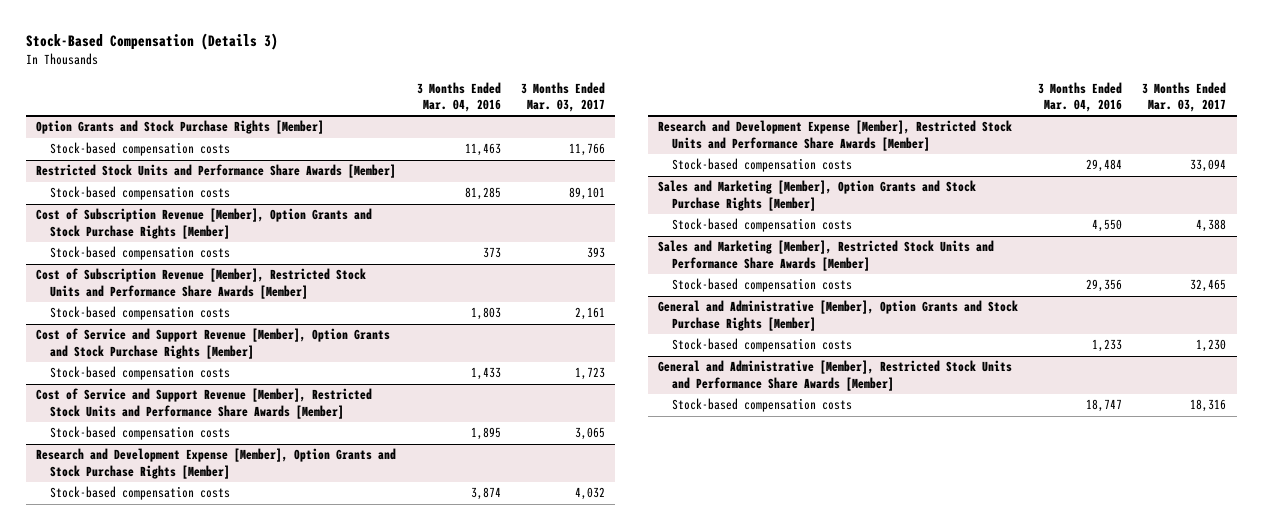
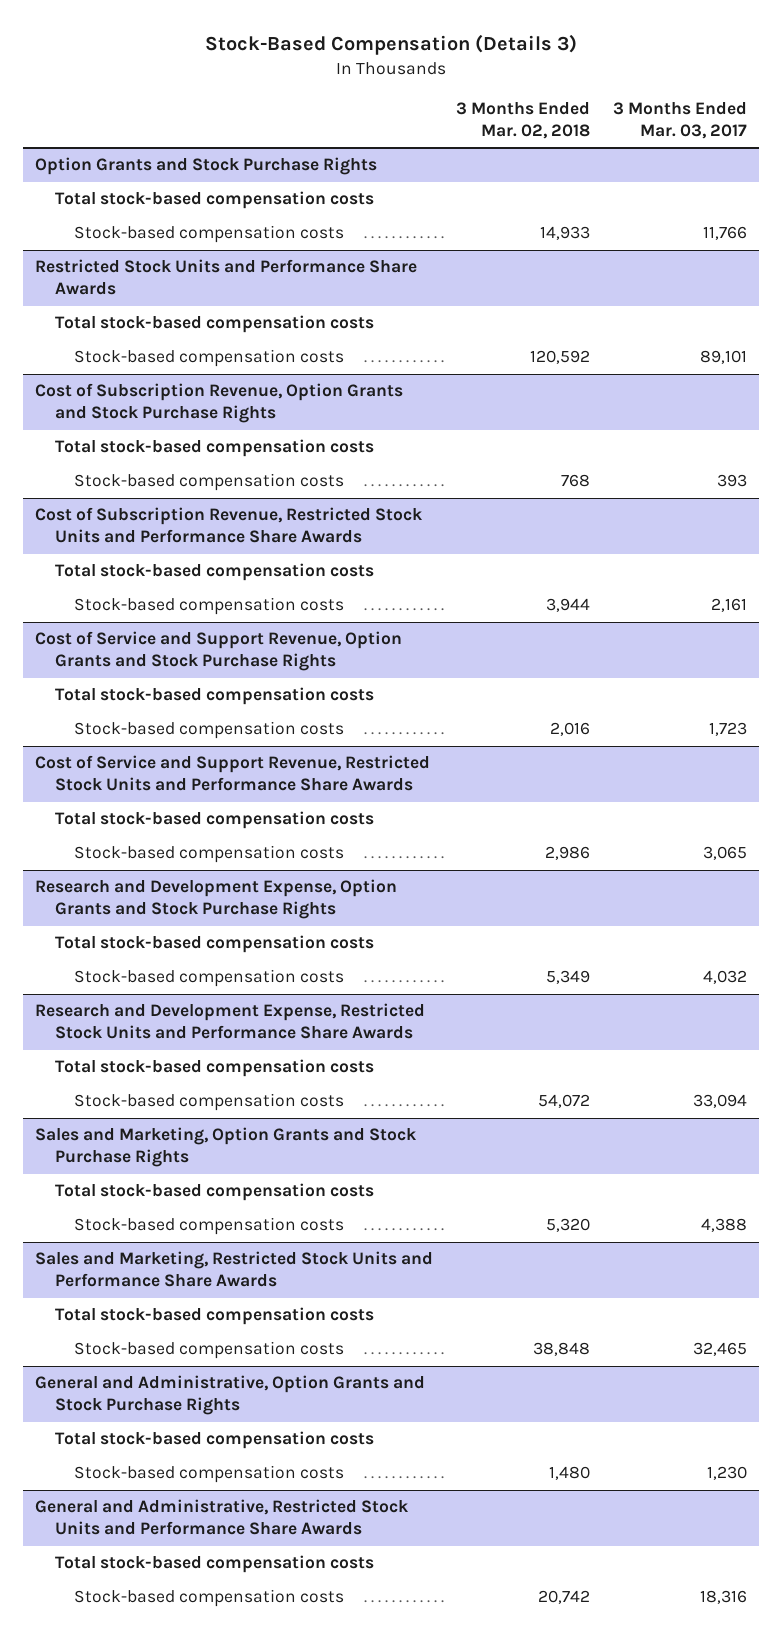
[416,81,501,112] 3 Months Ended Mar. 04, 2016 -> none
none -> [455,101,590,139] 3 Months Ended Mar. 02, 2018
[36,120,325,135] Option Grants and Stock Purchase Rights [Member] -> [34,157,377,176] Option Grants and Stock Purchase Rights
none -> [54,191,374,210] Total stock-based compensation costs
[36,164,397,179] Restricted Stock Units and Performance Share Awards [Member] -> [34,259,417,296] Restricted Stock Units and Performance Share Awards
none -> [54,315,374,334] Total stock-based compensation costs
[36,208,373,239] Cost of Subscription Revenue [Member], Option Grants and Stock Purchase Rights [Member] -> [34,383,403,424] Cost of Subscription Revenue, Option Grants and Stock Purchase Rights
none -> [54,439,374,458] Total stock-based compensation costs
[36,268,367,299] Cost of Subscription Revenue [Member], Restricted Stock Units and Performance Share Awards [Member] -> [34,507,423,544] Cost of Subscription Revenue, Restricted Stock Units and Performance Share Awards
none -> [54,563,374,582] Total stock-based compensation costs
[36,328,391,359] Cost of Service and Support Revenue [Member], Option Grants and Stock Purchase Rights [Member] -> [34,631,402,672] Cost of Service and Support Revenue, Option Grants and Stock Purchase Rights
none -> [54,687,374,706] Total stock-based compensation costs
[36,388,373,419] Cost of Service and Support Revenue [Member], Restricted Stock Units and Performance Share Awards [Member] -> [34,755,430,792] Cost of Service and Support Revenue, Restricted Stock Units and Performance Share Awards
none -> [54,811,374,830] Total stock-based compensation costs
[36,448,397,479] Research and Development Expense [Member], Option Grants and Stock Purchase Rights [Member] -> [34,879,397,920] Research and Development Expense, Option Grants and Stock Purchase Rights
none -> [54,935,374,954] Total stock-based compensation costs
[657,120,1012,151] Research and Development Expense [Member], Restricted Stock Units and Performance Share Awards [Member] -> [34,1003,425,1040] Research and Development Expense, Restricted Stock Units and Performance Share Awards
none -> [54,1059,374,1078] Total stock-based compensation costs
[657,180,976,211] Sales and Marketing [Member], Option Grants and Stock Purchase Rights [Member] -> [34,1127,417,1168] Sales and Marketing, Option Grants and Stock Purchase Rights
none -> [54,1183,374,1202] Total stock-based compensation costs
[657,240,994,271] Sales and Marketing [Member], Restricted Stock Units and Performance Share Awards [Member] -> [34,1251,433,1288] Sales and Marketing, Restricted Stock Units and Performance Share Awards
none -> [54,1307,374,1326] Total stock-based compensation costs
[657,300,1018,331] General and Administrative [Member], Option Grants and Stock Purchase Rights [Member] -> [34,1375,425,1416] General and Administrative, Option Grants and Stock Purchase Rights
none -> [54,1431,374,1450] Total stock-based compensation costs
[657,360,1012,391] General and Administrative [Member], Restricted Stock Units and Performance Share Awards [Member] -> [34,1499,409,1536] General and Administrative, Restricted Stock Units and Performance Share Awards
none -> [54,1555,374,1574] Total stock-based compensation costs

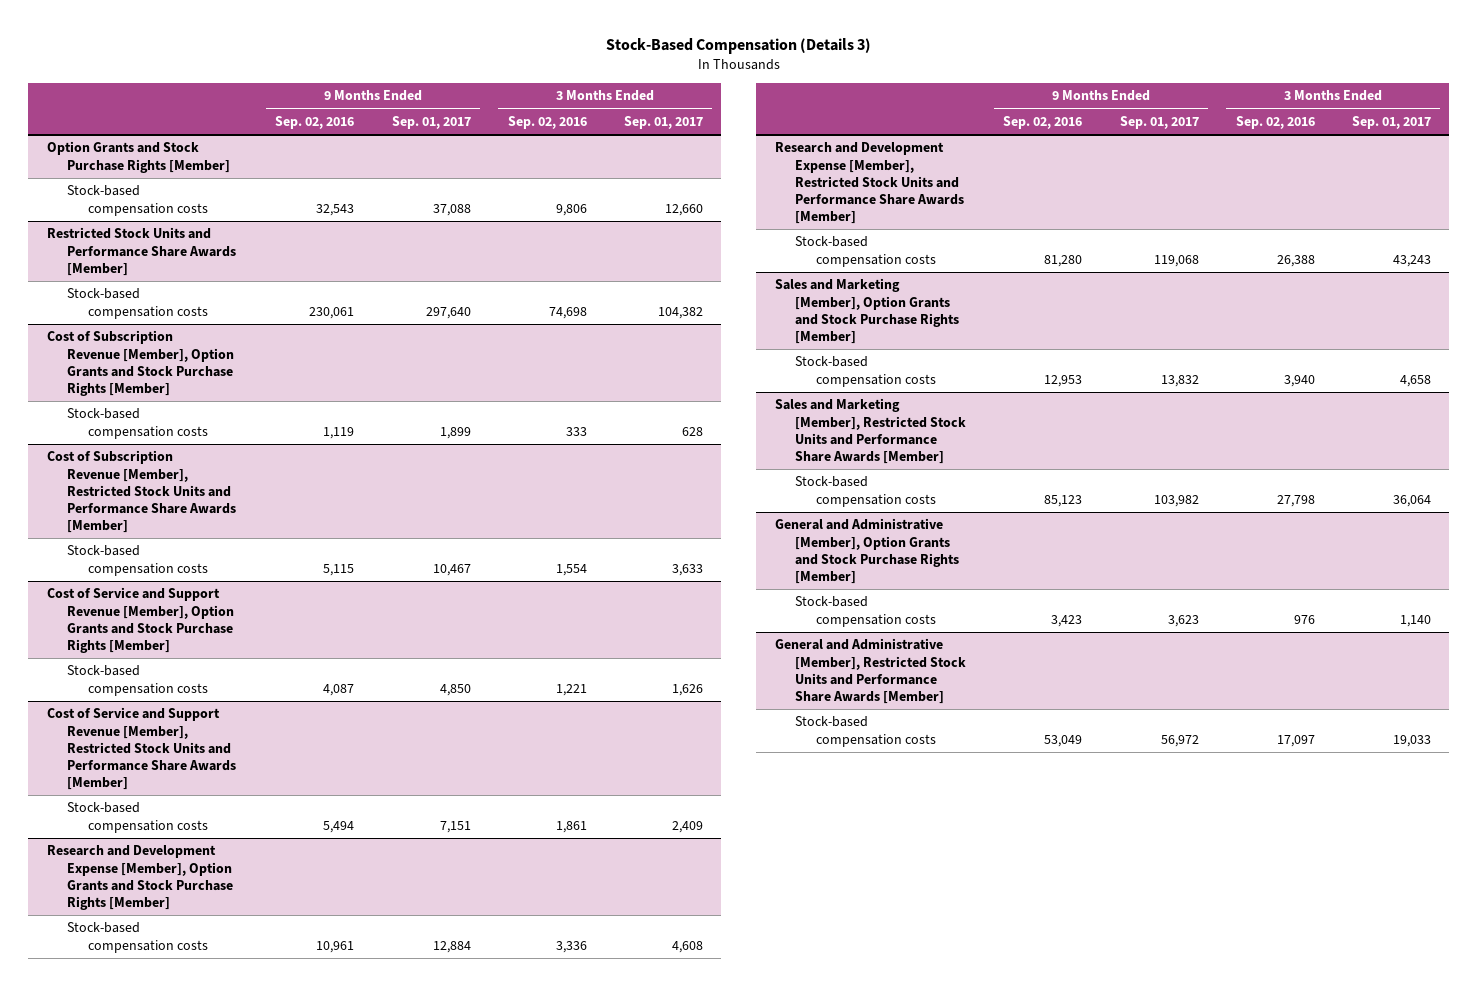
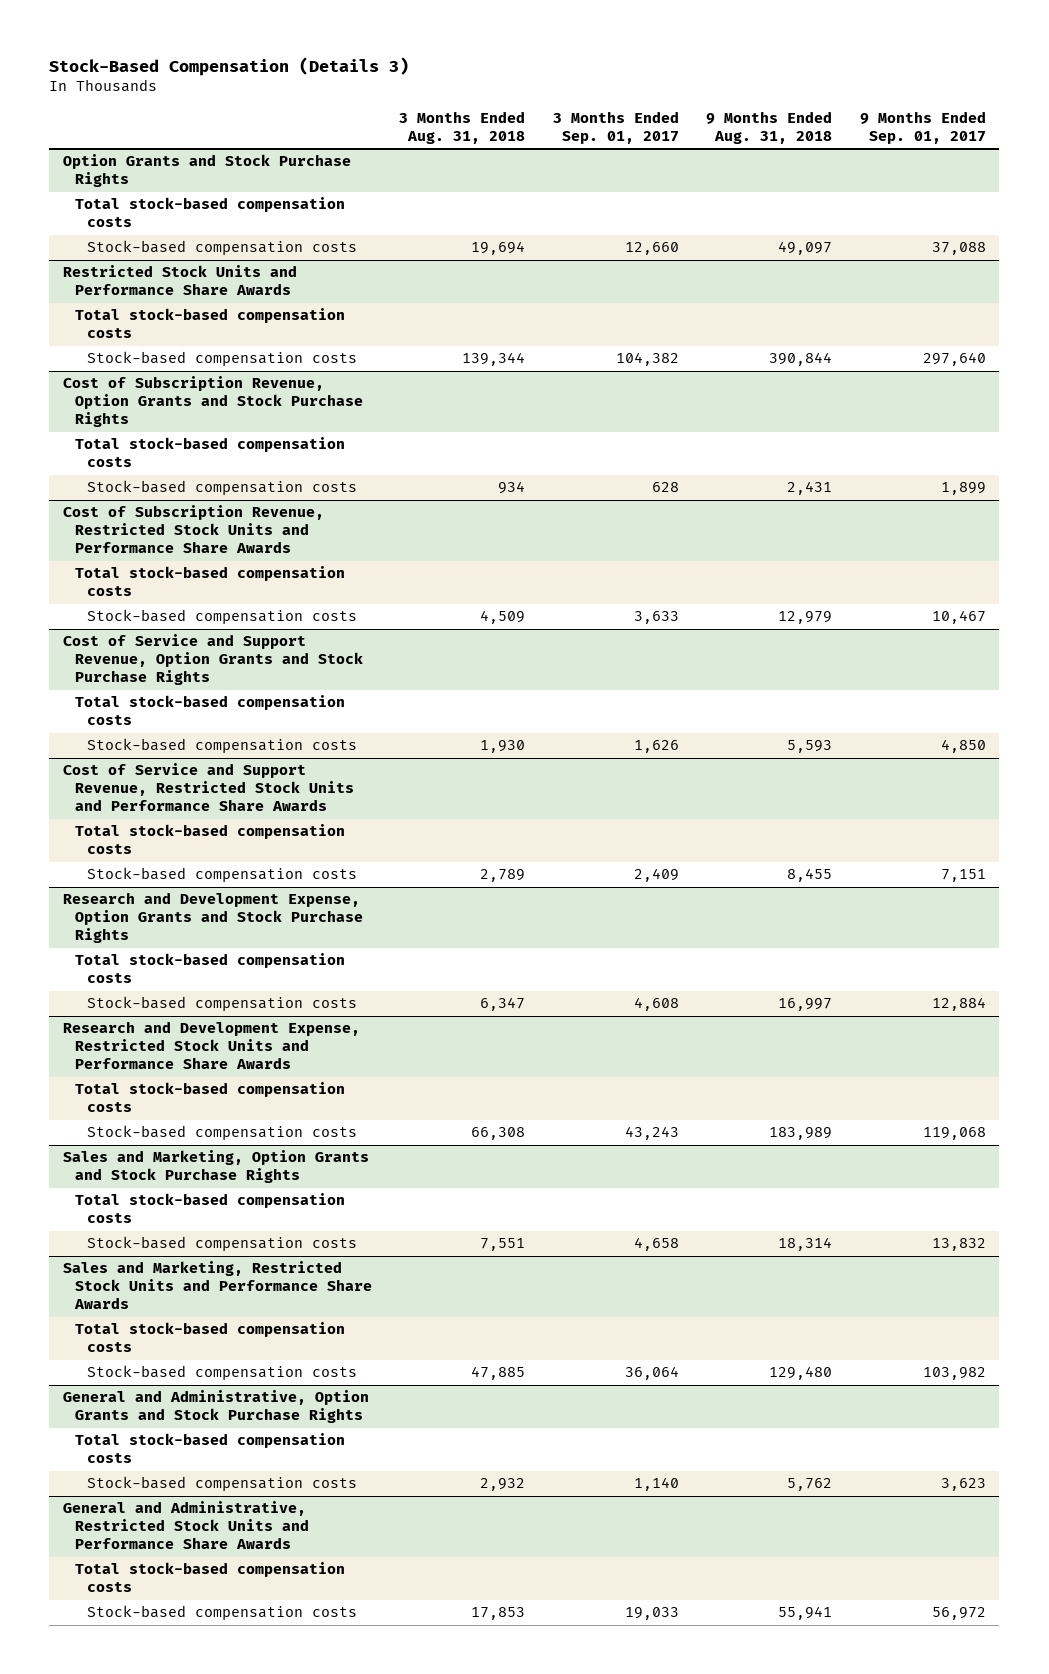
[275,116,355,130] Sep. 02, 2016 -> none
[507,116,587,130] Sep. 02, 2016 -> none
none -> [399,110,526,144] 3 Months Ended Aug. 31, 2018
none -> [706,110,833,144] 9 Months Ended Aug. 31, 2018
[46,141,231,173] Option Grants and Stock Purchase Rights [Member] -> [63,154,352,188] Option Grants and Stock Purchase Rights
none -> [75,197,346,228] Total stock-based compensation costs
[46,227,237,276] Restricted Stock Units and Performance Share Awards [Member] -> [63,265,298,296] Restricted Stock Units and Performance Share Awards
none -> [75,308,346,339] Total stock-based compensation costs
[46,330,235,396] Cost of Subscription Revenue [Member], Option Grants and Stock Purchase Rights [Member] -> [63,376,364,428] Cost of Subscription Revenue, Option Grants and Stock Purchase Rights
none -> [75,437,346,468] Total stock-based compensation costs
[46,450,237,533] Cost of Subscription Revenue [Member], Restricted Stock Units and Performance Share Awards [Member] -> [63,505,325,554] Cost of Subscription Revenue, Restricted Stock Units and Performance Share Awards
none -> [75,566,346,597] Total stock-based compensation costs
[46,587,235,653] Cost of Service and Support Revenue [Member], Option Grants and Stock Purchase Rights [Member] -> [63,634,364,686] Cost of Service and Support Revenue, Option Grants and Stock Purchase Rights
none -> [75,695,346,726] Total stock-based compensation costs
[46,707,237,790] Cost of Service and Support Revenue [Member], Restricted Stock Units and Performance Share Awards [Member] -> [63,763,355,812] Cost of Service and Support Revenue, Restricted Stock Units and Performance Share Awards
none -> [75,824,346,855] Total stock-based compensation costs
[46,845,234,910] Research and Development Expense [Member], Option Grants and Stock Purchase Rights [Member] -> [63,892,364,944] Research and Development Expense, Option Grants and Stock Purchase Rights
none -> [75,953,346,984] Total stock-based compensation costs
[774,142,965,224] Research and Development Expense [Member], Restricted Stock Units and Performance Share Awards [Member] -> [63,1021,361,1070] Research and Development Expense, Restricted Stock Units and Performance Share Awards
none -> [75,1082,346,1113] Total stock-based compensation costs
[774,278,960,344] Sales and Marketing [Member], Option Grants and Stock Purchase Rights [Member] -> [63,1150,370,1184] Sales and Marketing, Option Grants and Stock Purchase Rights
none -> [75,1193,346,1224] Total stock-based compensation costs
[774,398,967,464] Sales and Marketing [Member], Restricted Stock Units and Performance Share Awards [Member] -> [63,1261,373,1310] Sales and Marketing, Restricted Stock Units and Performance Share Awards
none -> [75,1322,346,1353] Total stock-based compensation costs
[774,518,960,584] General and Administrative [Member], Option Grants and Stock Purchase Rights [Member] -> [63,1390,370,1424] General and Administrative, Option Grants and Stock Purchase Rights
none -> [75,1433,346,1464] Total stock-based compensation costs
[774,638,967,704] General and Administrative [Member], Restricted Stock Units and Performance Share Awards [Member] -> [63,1501,310,1550] General and Administrative, Restricted Stock Units and Performance Share Awards
none -> [75,1562,346,1593] Total stock-based compensation costs

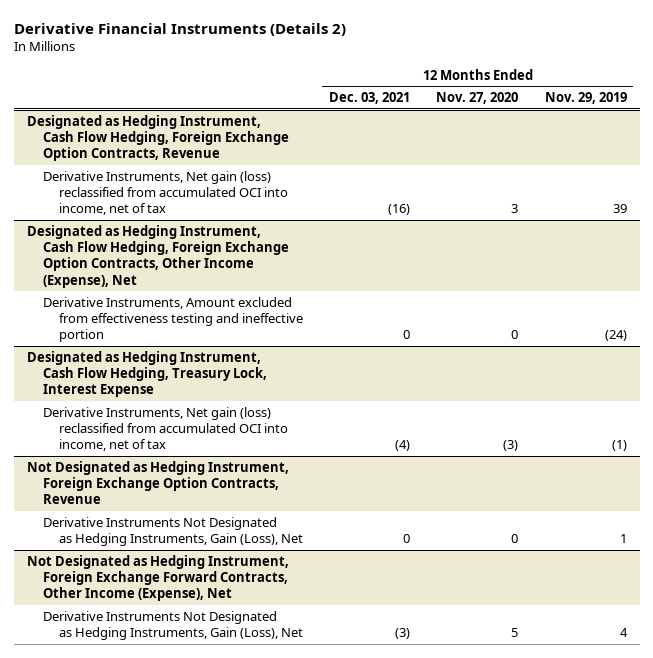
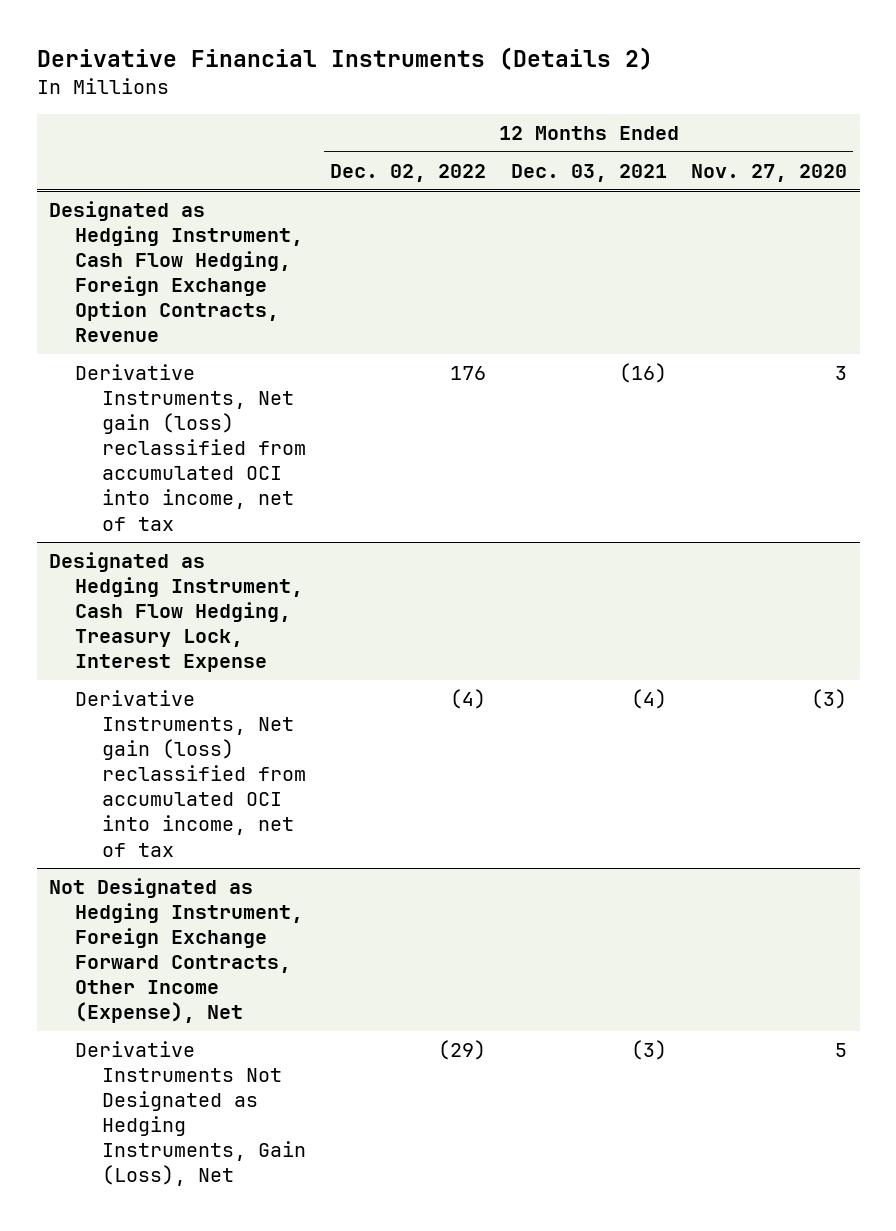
[544,92,627,105] Nov. 29, 2019 -> none
none -> [330,164,487,183] Dec. 02, 2022
[26,224,289,288] Designated as Hedging Instrument, Cash Flow Hedging, Foreign Exchange Option Contracts, Other Income (Expense), Net -> none
[42,296,303,343] Derivative Instruments, Amount excluded from effectiveness testing and ineffective portion -> none
[26,460,289,505] Not Designated as Hedging Instrument, Foreign Exchange Option Contracts, Revenue -> none
[42,516,303,547] Derivative Instruments Not Designated as Hedging Instruments, Gain (Loss), Net -> none

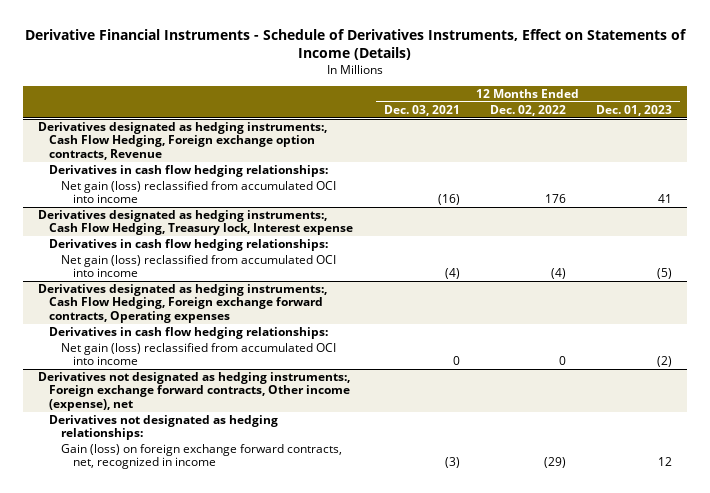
[36,47,653,71] Derivative Financial Instruments (Details 2) -> [24,29,687,61] Derivative Financial Instruments - Schedule of Derivatives Instruments, Effect on Statements of Income (Details)
[691,164,848,183] Nov. 27, 2020 -> none
none -> [596,104,673,116] Dec. 01, 2023
[48,201,304,343] Designated as Hedging Instrument, Cash Flow Hedging, Foreign Exchange Option Contracts, Revenue -> [37,122,327,160] Derivatives designated as hedging instruments:, Cash Flow Hedging, Foreign exchange option contracts, Revenue
none -> [49,165,329,178] Derivatives in cash flow hedging relationships:
[75,364,306,531] Derivative Instruments, Net gain (loss) reclassified from accumulated OCI into income, net of tax -> [61,181,337,204] Net gain (loss) reclassified from accumulated OCI into income
[48,552,304,673] Designated as Hedging Instrument, Cash Flow Hedging, Treasury Lock, Interest Expense -> [37,210,354,236] Derivatives designated as hedging instruments:, Cash Flow Hedging, Treasury lock, Interest expense
none -> [49,239,329,252] Derivatives in cash flow hedging relationships:
[75,690,306,857] Derivative Instruments, Net gain (loss) reclassified from accumulated OCI into income, net of tax -> [61,255,337,278] Net gain (loss) reclassified from accumulated OCI into income
none -> [37,284,327,323] Derivatives designated as hedging instruments:, Cash Flow Hedging, Foreign exchange forward contracts, Operating expenses
none -> [49,327,329,340] Derivatives in cash flow hedging relationships:
none -> [61,343,337,366] Net gain (loss) reclassified from accumulated OCI into income
[48,878,304,1024] Not Designated as Hedging Instrument, Foreign Exchange Forward Contracts, Other Income (Expense), Net -> [37,372,351,411] Derivatives not designated as hedging instruments:, Foreign exchange forward contracts, Other income (expense), net
none -> [49,415,279,441] Derivatives not designated as hedging relationships:
[75,1041,306,1187] Derivative Instruments Not Designated as Hedging Instruments, Gain (Loss), Net -> [61,444,343,470] Gain (loss) on foreign exchange forward contracts, net, recognized in income

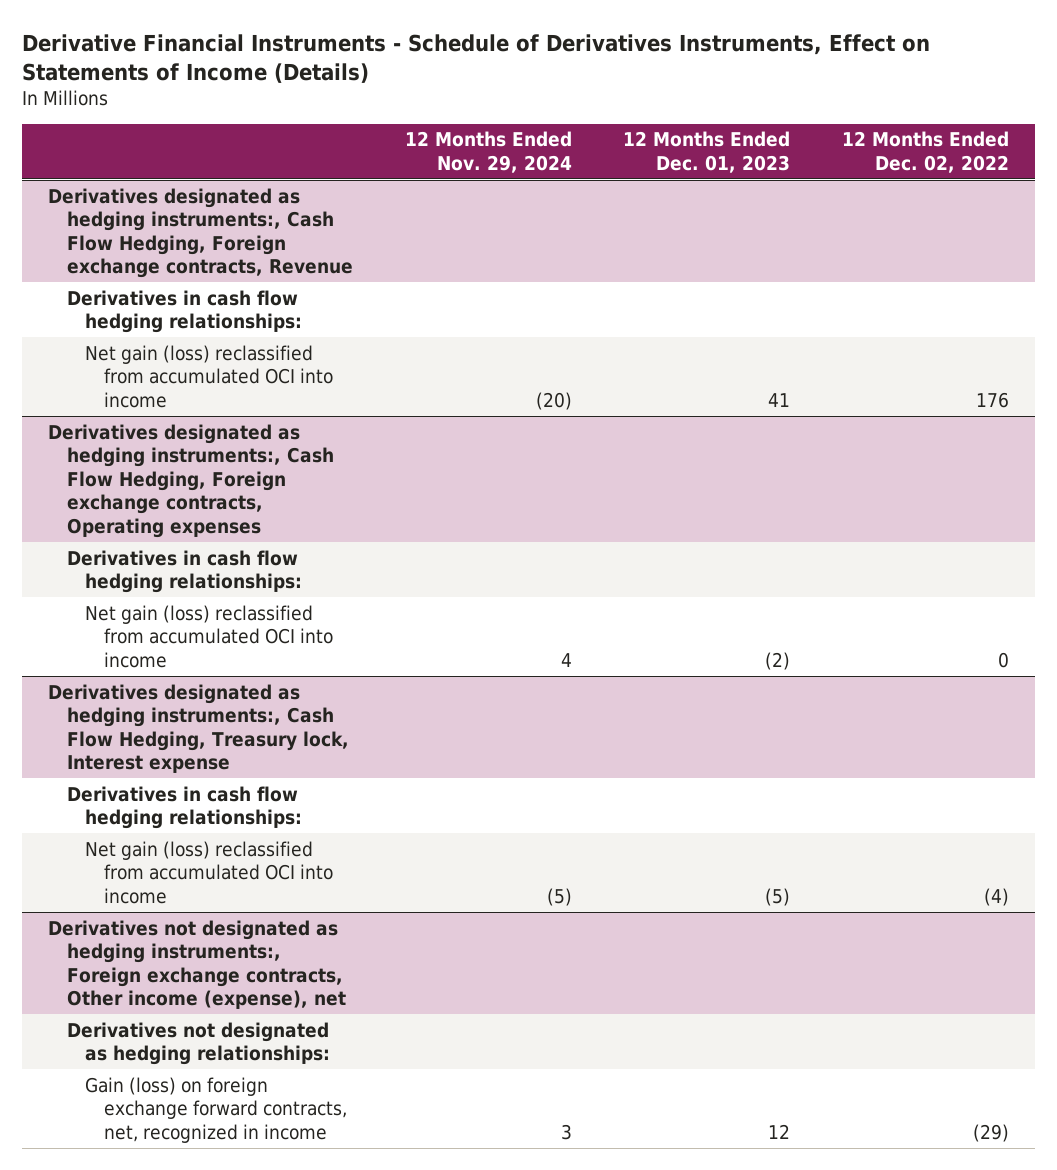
[383,104,460,116] Dec. 03, 2021 -> none
none -> [404,131,572,173] 12 Months Ended Nov. 29, 2024
[37,122,327,160] Derivatives designated as hedging instruments:, Cash Flow Hedging, Foreign exchange option contracts, Revenue -> [48,187,353,279] Derivatives designated as hedging instruments:, Cash Flow Hedging, Foreign exchange contracts, Revenue
none -> [48,423,334,538] Derivatives designated as hedging instruments:, Cash Flow Hedging, Foreign exchange contracts, Operating expenses
none -> [66,549,303,594] Derivatives in cash flow hedging relationships:
none -> [85,604,333,668] Net gain (loss) reclassified from accumulated OCI into income
[37,284,327,323] Derivatives designated as hedging instruments:, Cash Flow Hedging, Foreign exchange forward contracts, Operating expenses -> none
[49,327,329,340] Derivatives in cash flow hedging relationships: -> none
[61,343,337,366] Net gain (loss) reclassified from accumulated OCI into income -> none
[37,372,351,411] Derivatives not designated as hedging instruments:, Foreign exchange forward contracts, Other income (expense), net -> [48,919,346,1010] Derivatives not designated as hedging instruments:, Foreign exchange contracts, Other income (expense), net

